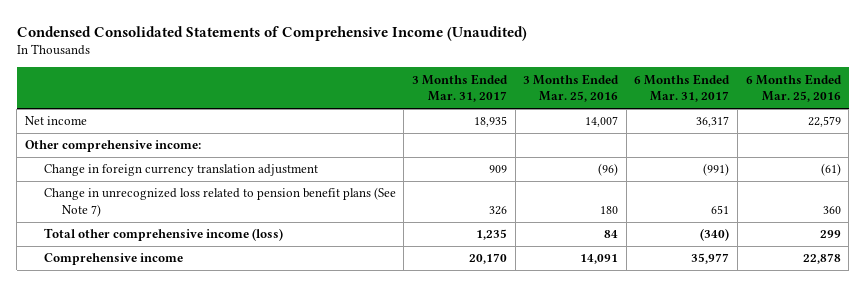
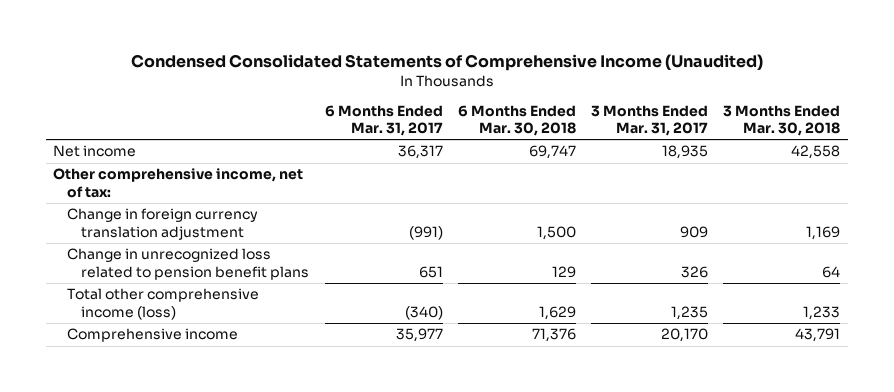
[523,73,620,103] 3 Months Ended Mar. 25, 2016 -> none
[745,73,842,103] 6 Months Ended Mar. 25, 2016 -> none
none -> [457,104,576,136] 6 Months Ended Mar. 30, 2018
none -> [723,104,841,136] 3 Months Ended Mar. 30, 2018
[24,140,201,153] Other comprehensive income: -> [53,168,304,198] Other comprehensive income, net of tax:
[43,187,396,218] Change in unrecognized loss related to pension benefit plans (See Note 7) -> [67,248,310,280] Change in unrecognized loss related to pension benefit plans

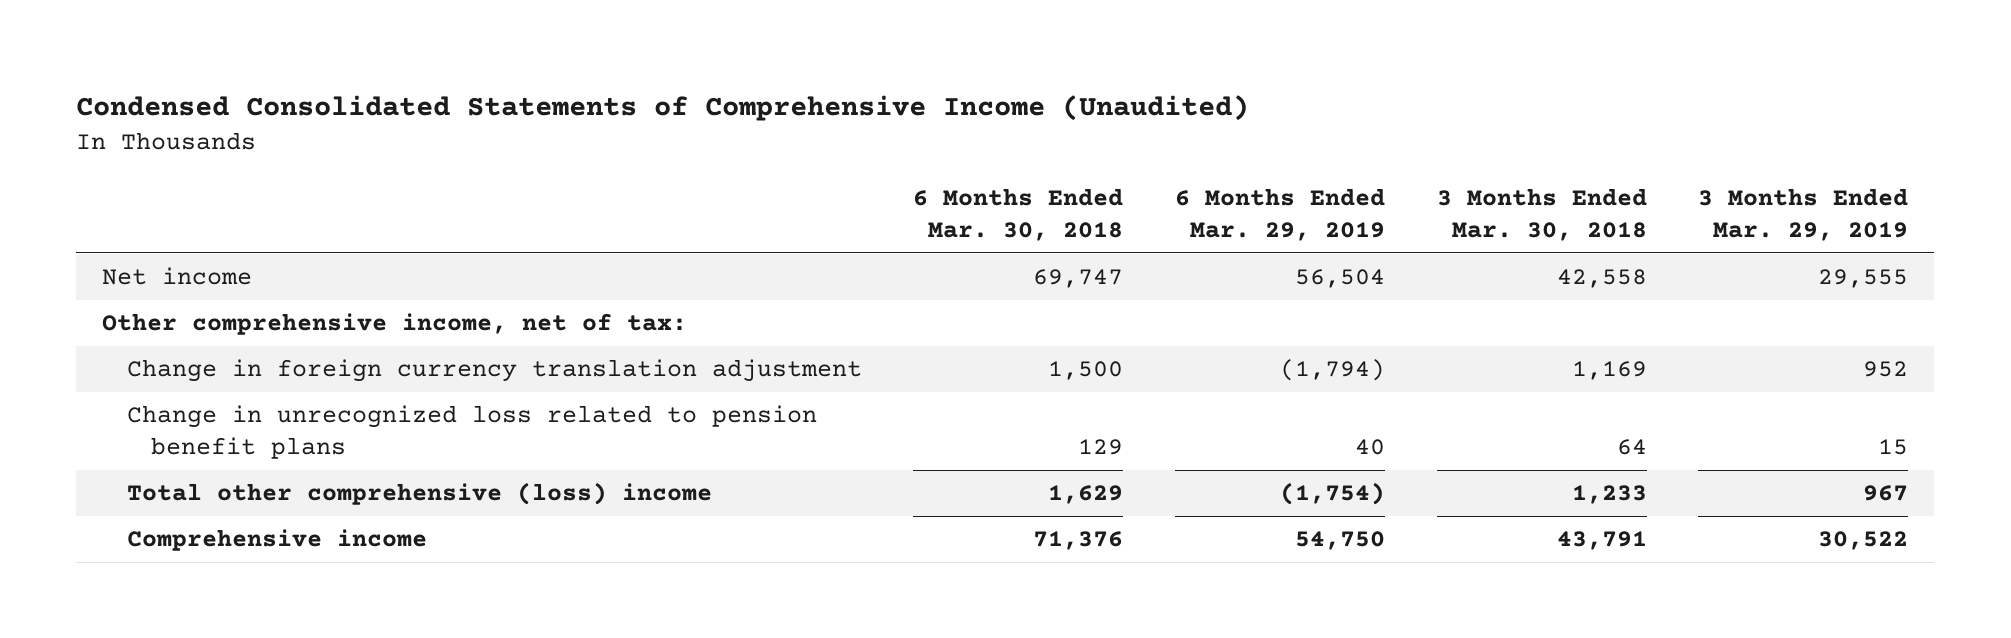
[324,104,443,136] 6 Months Ended Mar. 31, 2017 -> none
[591,104,709,136] 3 Months Ended Mar. 31, 2017 -> none
none -> [1174,187,1385,241] 6 Months Ended Mar. 29, 2019
none -> [1698,187,1909,241] 3 Months Ended Mar. 29, 2019
[67,288,260,320] Total other comprehensive income (loss) -> [126,482,712,506] Total other comprehensive (loss) income

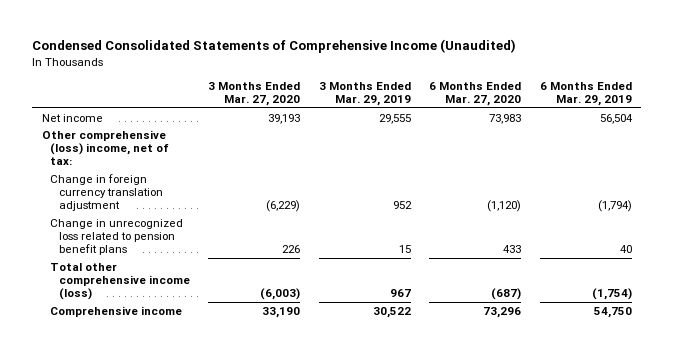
[913,187,1124,241] 6 Months Ended Mar. 30, 2018 -> none
[1436,187,1647,241] 3 Months Ended Mar. 30, 2018 -> none
none -> [208,81,301,107] 3 Months Ended Mar. 27, 2020
none -> [429,81,522,107] 6 Months Ended Mar. 27, 2020
[102,313,688,336] Other comprehensive income, net of tax: -> [41,129,170,166] Other comprehensive (loss) income, net of tax:
[126,482,712,506] Total other comprehensive (loss) income -> [50,262,190,301] Total other comprehensive income (loss)

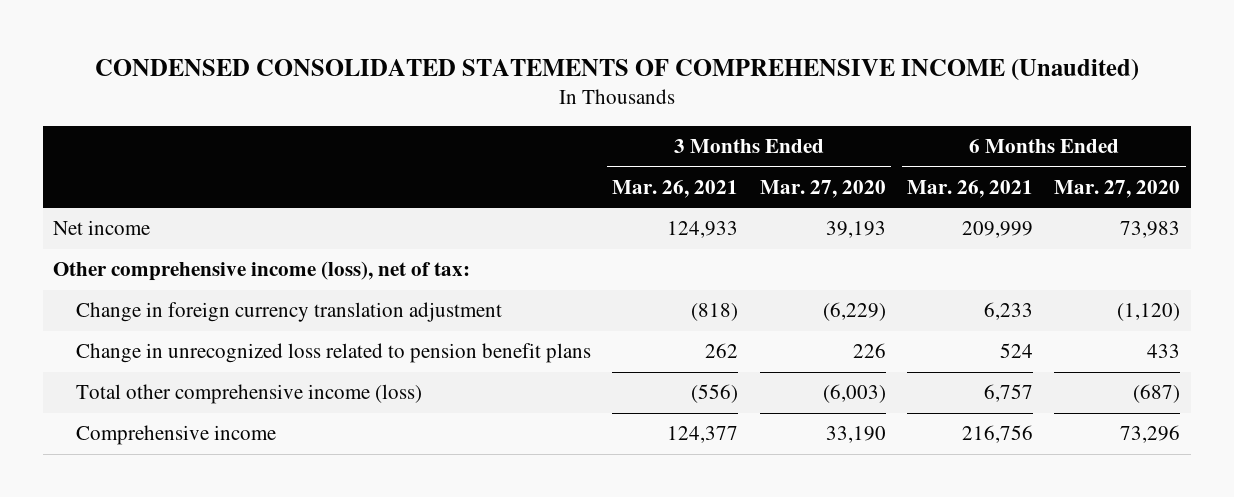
[32,39,517,54] Condensed Consolidated Statements of Comprehensive Income (Unaudited) -> [94,58,1139,81] CONDENSED CONSOLIDATED STATEMENTS OF COMPREHENSIVE INCOME (Unaudited)
[318,81,411,107] 3 Months Ended Mar. 29, 2019 -> none
[539,81,632,107] 6 Months Ended Mar. 29, 2019 -> none
none -> [612,179,739,198] Mar. 26, 2021
none -> [906,179,1033,198] Mar. 26, 2021
[41,129,170,166] Other comprehensive (loss) income, net of tax: -> [53,261,471,282] Other comprehensive income (loss), net of tax:

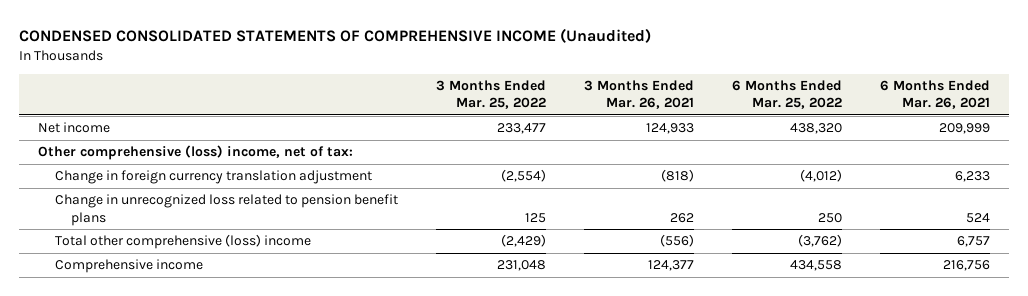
[759,179,886,198] Mar. 27, 2020 -> none
[1054,179,1181,198] Mar. 27, 2020 -> none
none -> [435,80,546,110] 3 Months Ended Mar. 25, 2022
none -> [731,80,842,110] 6 Months Ended Mar. 25, 2022
[53,261,471,282] Other comprehensive income (loss), net of tax: -> [38,145,354,161] Other comprehensive (loss) income, net of tax:
[75,384,422,405] Total other comprehensive income (loss) -> [54,234,311,250] Total other comprehensive (loss) income

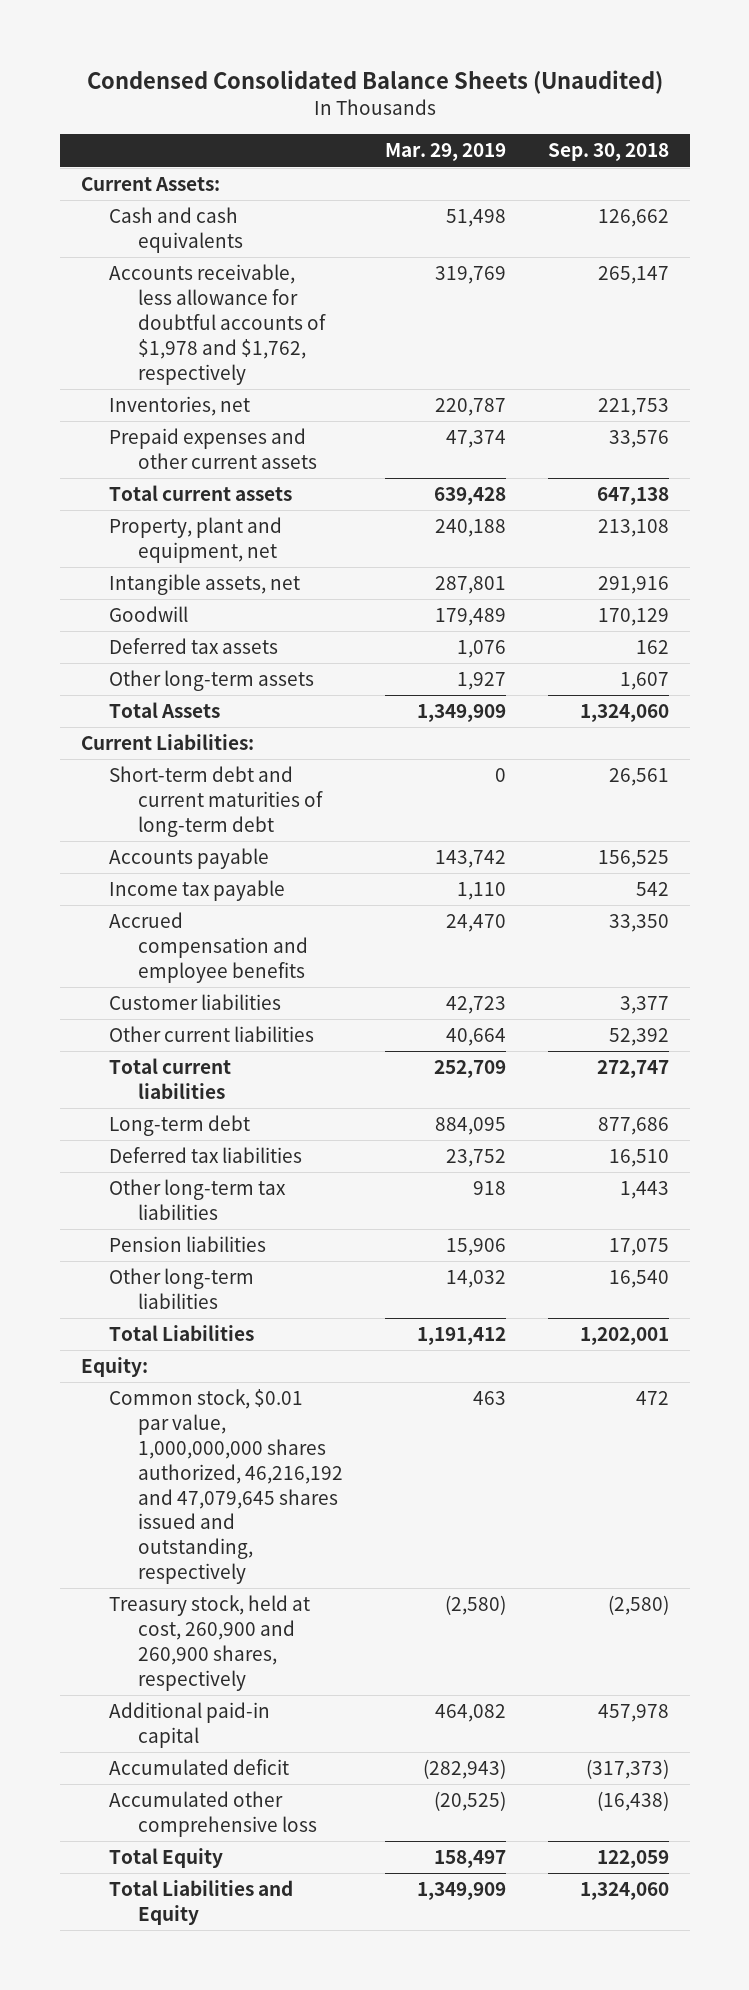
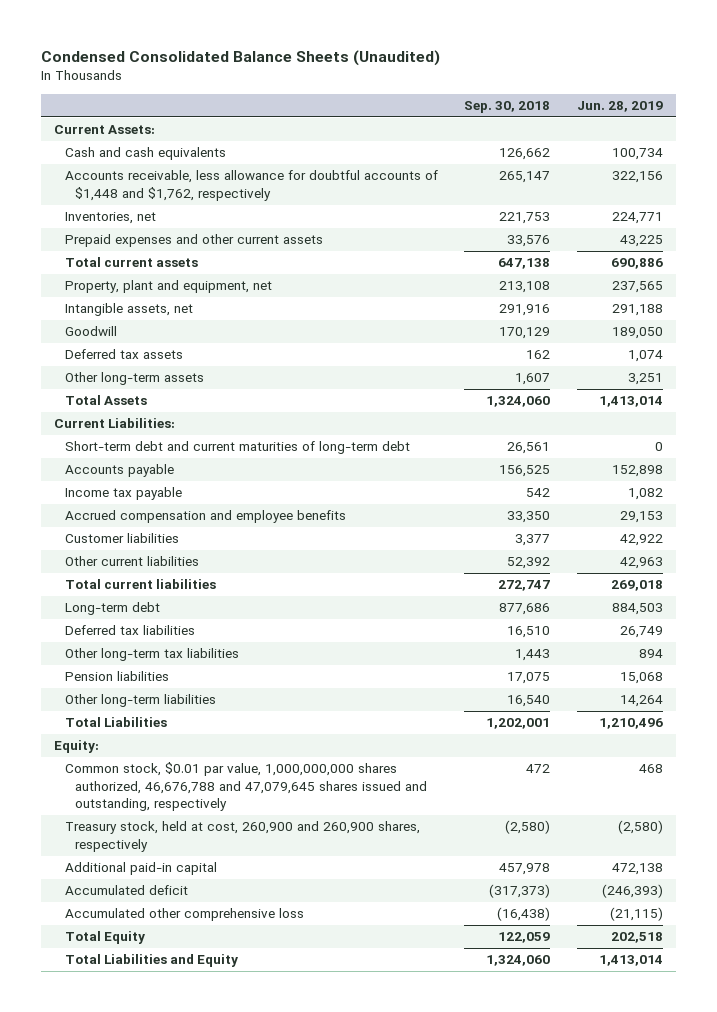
[384,143,506,162] Mar. 29, 2019 -> none
none -> [577,100,664,112] Jun. 28, 2019
[109,264,326,385] Accounts receivable, less allowance for doubtful accounts of $1,978 and $1,762, respectively -> [64,170,438,201] Accounts receivable, less allowance for doubtful accounts of $1,448 and $1,762, respectively
[109,1389,343,1585] Common stock, $0.01 par value, 1,000,000,000 shares authorized, 46,216,192 and 47,079,645 shares issued and outstanding, respectively -> [64,762,428,812] Common stock, $0.01 par value, 1,000,000,000 shares authorized, 46,676,788 and 47,079,645 shares issued and outstanding, respectively

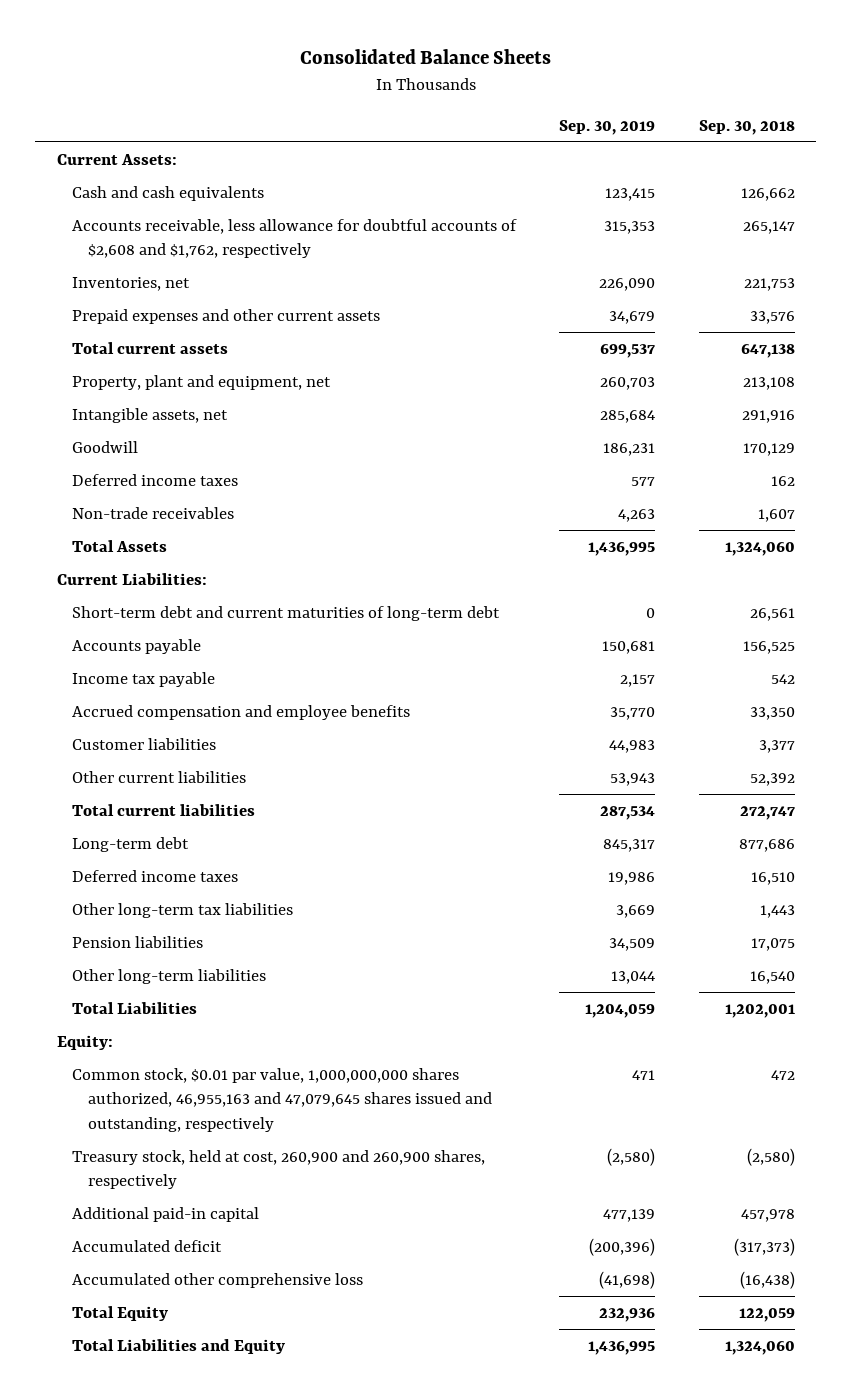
[41,49,441,66] Condensed Consolidated Balance Sheets (Unaudited) -> [299,49,551,65] Consolidated Balance Sheets
[577,100,664,112] Jun. 28, 2019 -> none
none -> [559,119,656,135] Sep. 30, 2019
[64,170,438,201] Accounts receivable, less allowance for doubtful accounts of $1,448 and $1,762, respectively -> [72,218,518,259] Accounts receivable, less allowance for doubtful accounts of $2,608 and $1,762, respectively
[64,349,183,360] Deferred tax assets -> [72,473,239,486] Deferred income taxes
[64,372,204,386] Other long-term assets -> [72,506,235,519] Non-trade receivables
[64,625,195,636] Deferred tax liabilities -> [72,869,239,882] Deferred income taxes
[64,762,428,812] Common stock, $0.01 par value, 1,000,000,000 shares authorized, 46,676,788 and 47,079,645 shares issued and outstanding, respectively -> [72,1067,492,1132] Common stock, $0.01 par value, 1,000,000,000 shares authorized, 46,955,163 and 47,079,645 shares issued and outstanding, respectively

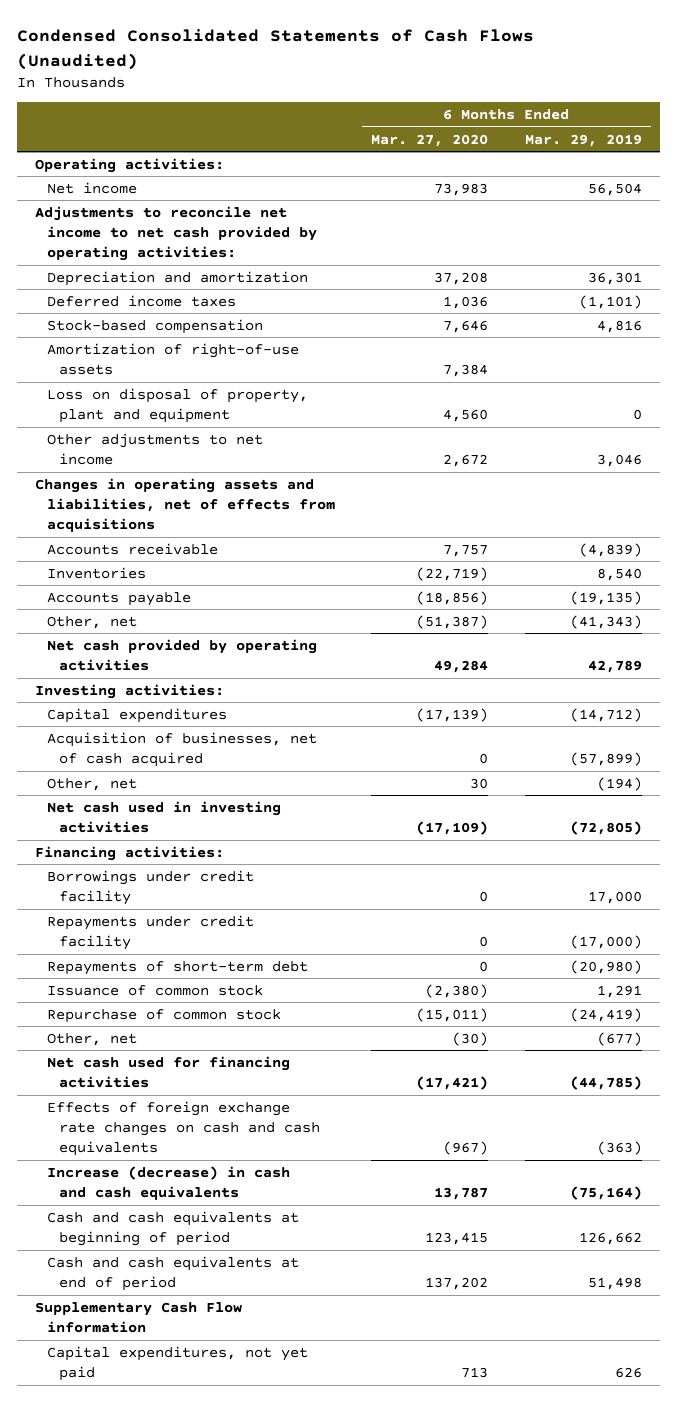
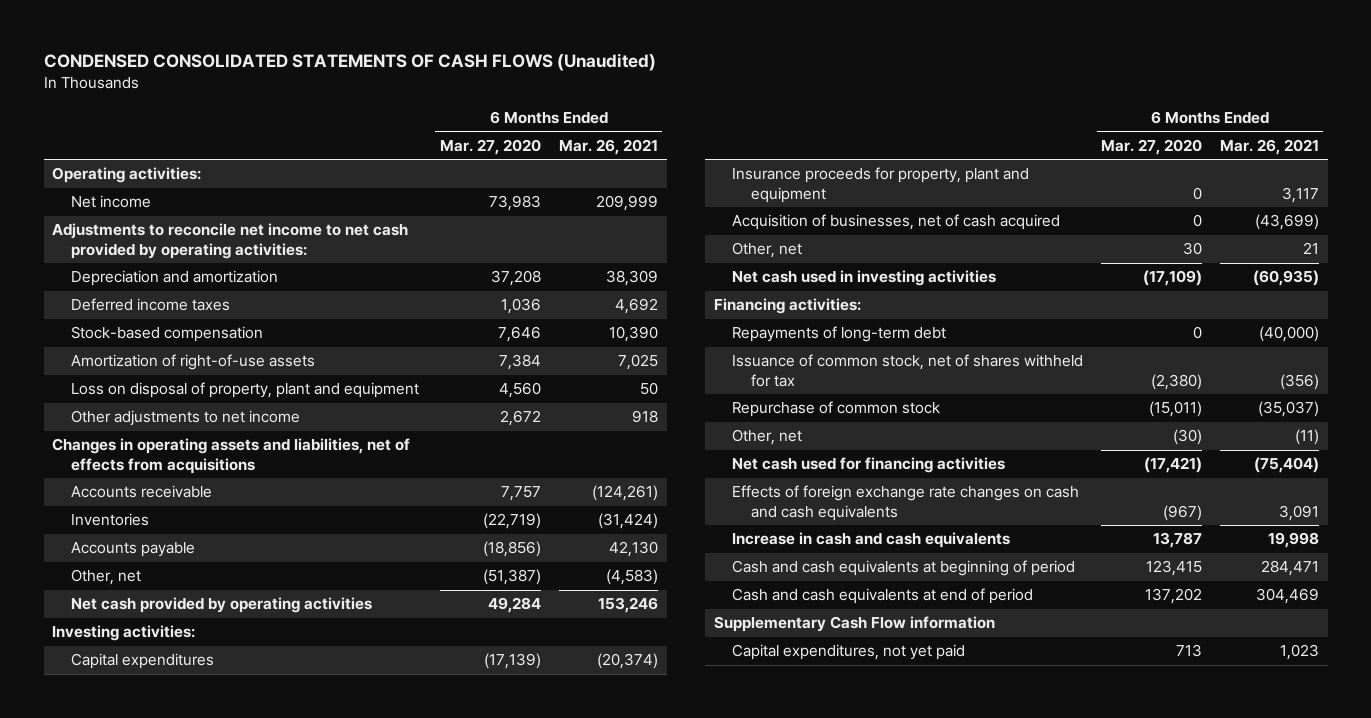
[16,29,534,70] Condensed Consolidated Statements of Cash Flows (Unaudited) -> [43,53,656,72] CONDENSED CONSOLIDATED STATEMENTS OF CASH FLOWS (Unaudited)
[524,133,642,147] Mar. 29, 2019 -> none
none -> [558,138,658,155] Mar. 26, 2021
none -> [732,167,1030,203] Insurance proceeds for property, plant and equipment
[46,869,254,906] Borrowings under credit facility -> none
[46,914,254,951] Repayments under credit facility -> none
[46,960,308,975] Repayments of short-term debt -> [732,326,947,343] Repayments of long-term debt
[46,984,263,996] Issuance of common stock -> [732,354,1084,387] Issuance of common stock, net of shares withheld for tax
[46,1165,290,1201] Increase (decrease) in cash and cash equivalents -> [732,532,1011,549] Increase in cash and cash equivalents

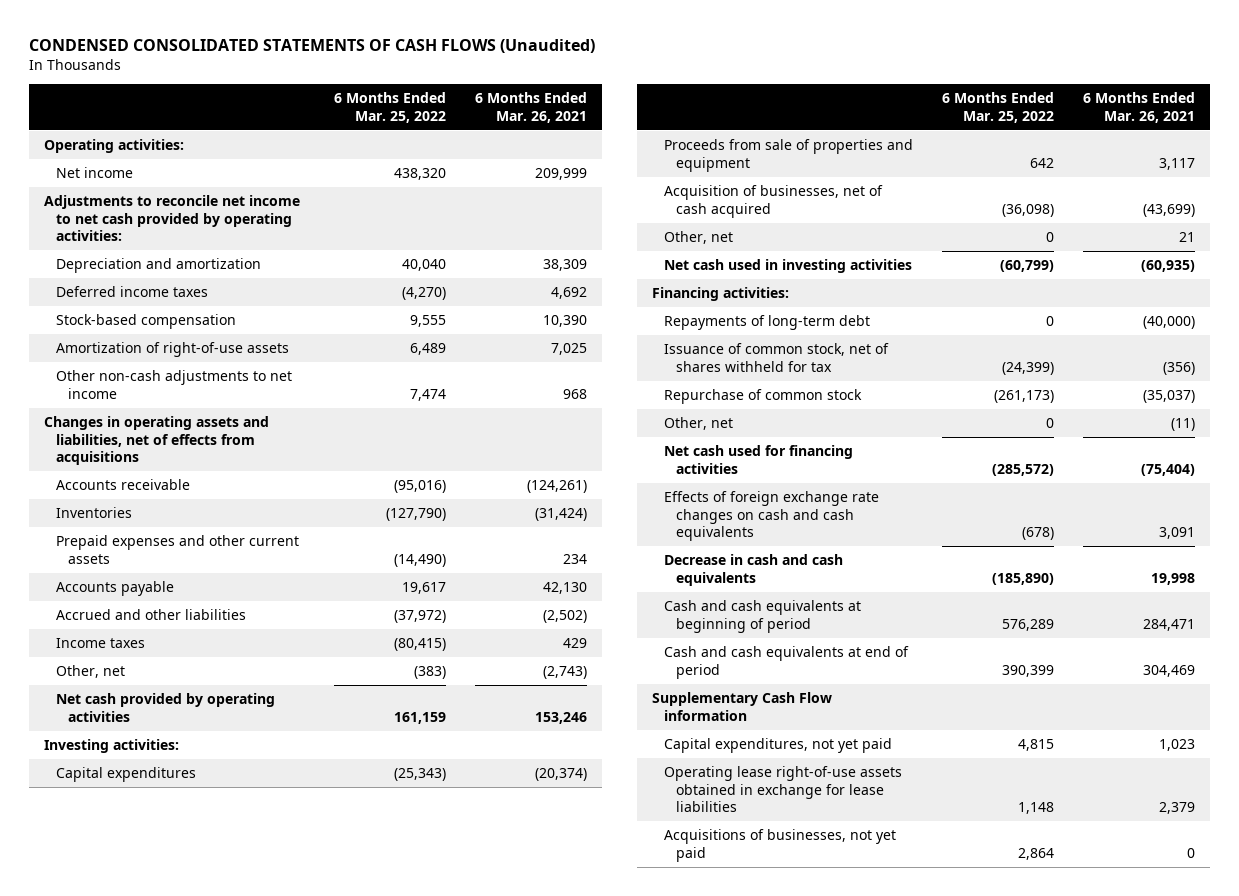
[439,138,541,155] Mar. 27, 2020 -> none
none -> [334,91,447,123] 6 Months Ended Mar. 25, 2022
[71,382,420,399] Loss on disposal of property, plant and equipment -> none
[71,410,301,427] Other adjustments to net income -> [55,370,292,399] Other non-cash adjustments to net income
[631,410,658,424] 918 -> [563,388,588,399] 968
none -> [55,535,299,564] Prepaid expenses and other current assets
none -> [55,609,246,621] Accrued and other liabilities
none -> [55,638,145,649] Income taxes
[605,569,658,586] (4,583) -> [543,666,588,680] (2,743)
[732,167,1030,203] Insurance proceeds for property, plant and equipment -> [663,139,913,172] Proceeds from sale of properties and equipment
[732,532,1011,549] Increase in cash and cash equivalents -> [663,554,843,586] Decrease in cash and cash equivalents
none -> [663,766,902,813] Operating lease right-of-use assets obtained in exchange for lease liabilities
none -> [663,829,896,862] Acquisitions of businesses, not yet paid

